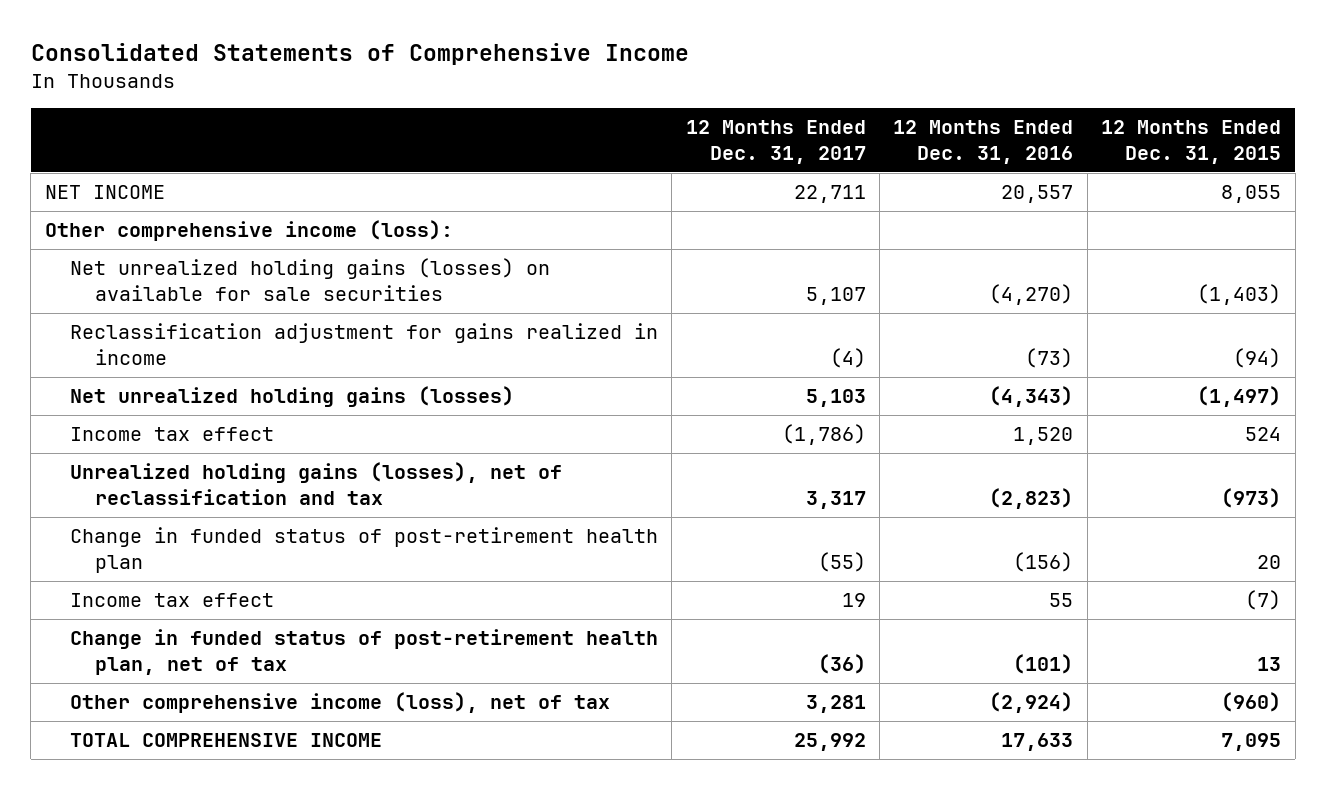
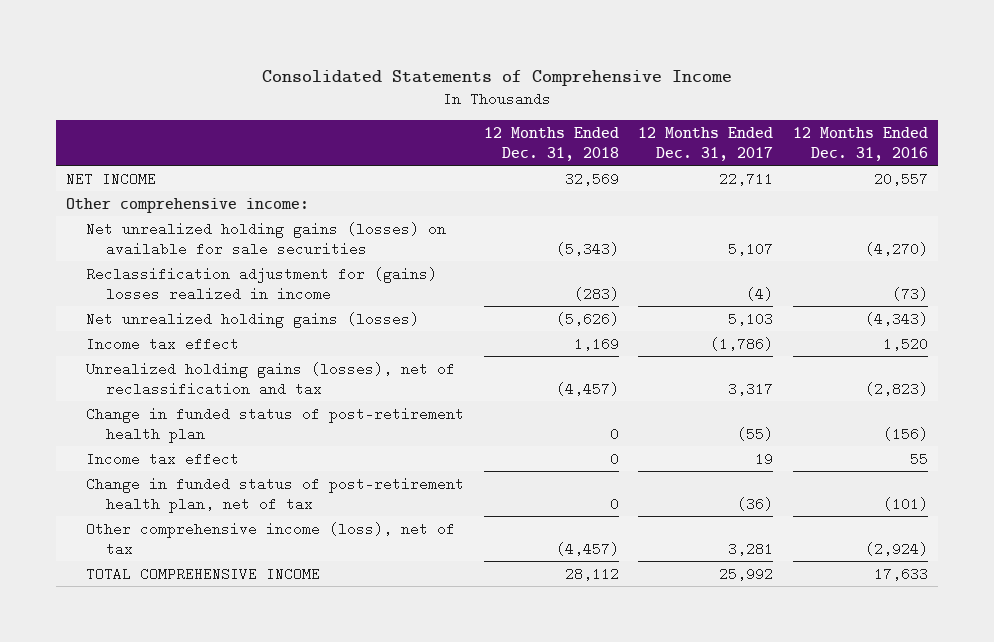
[1101,120,1282,164] 12 Months Ended Dec. 31, 2015 -> none
none -> [483,126,619,161] 12 Months Ended Dec. 31, 2018
[44,220,453,242] Other comprehensive income (loss): -> [65,197,309,213] Other comprehensive income:
[69,323,658,366] Reclassification adjustment for gains realized in income -> [86,266,438,301] Reclassification adjustment for (gains) losses realized in income

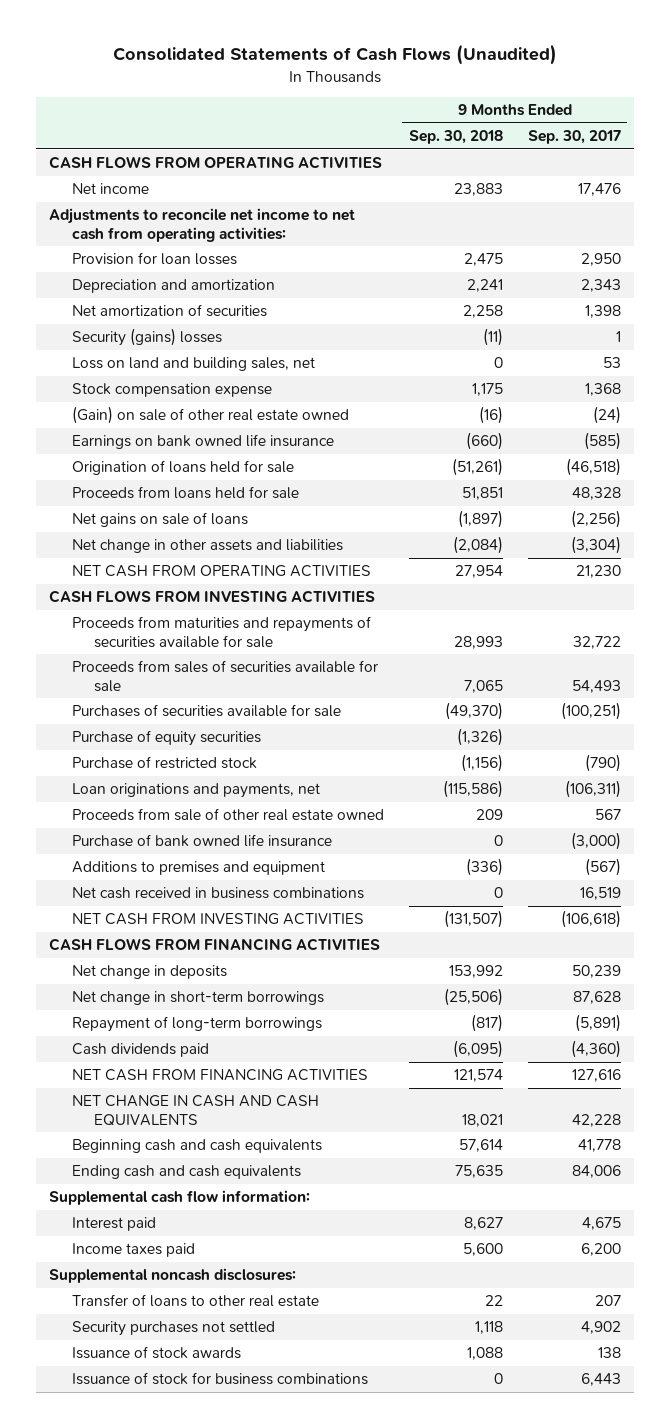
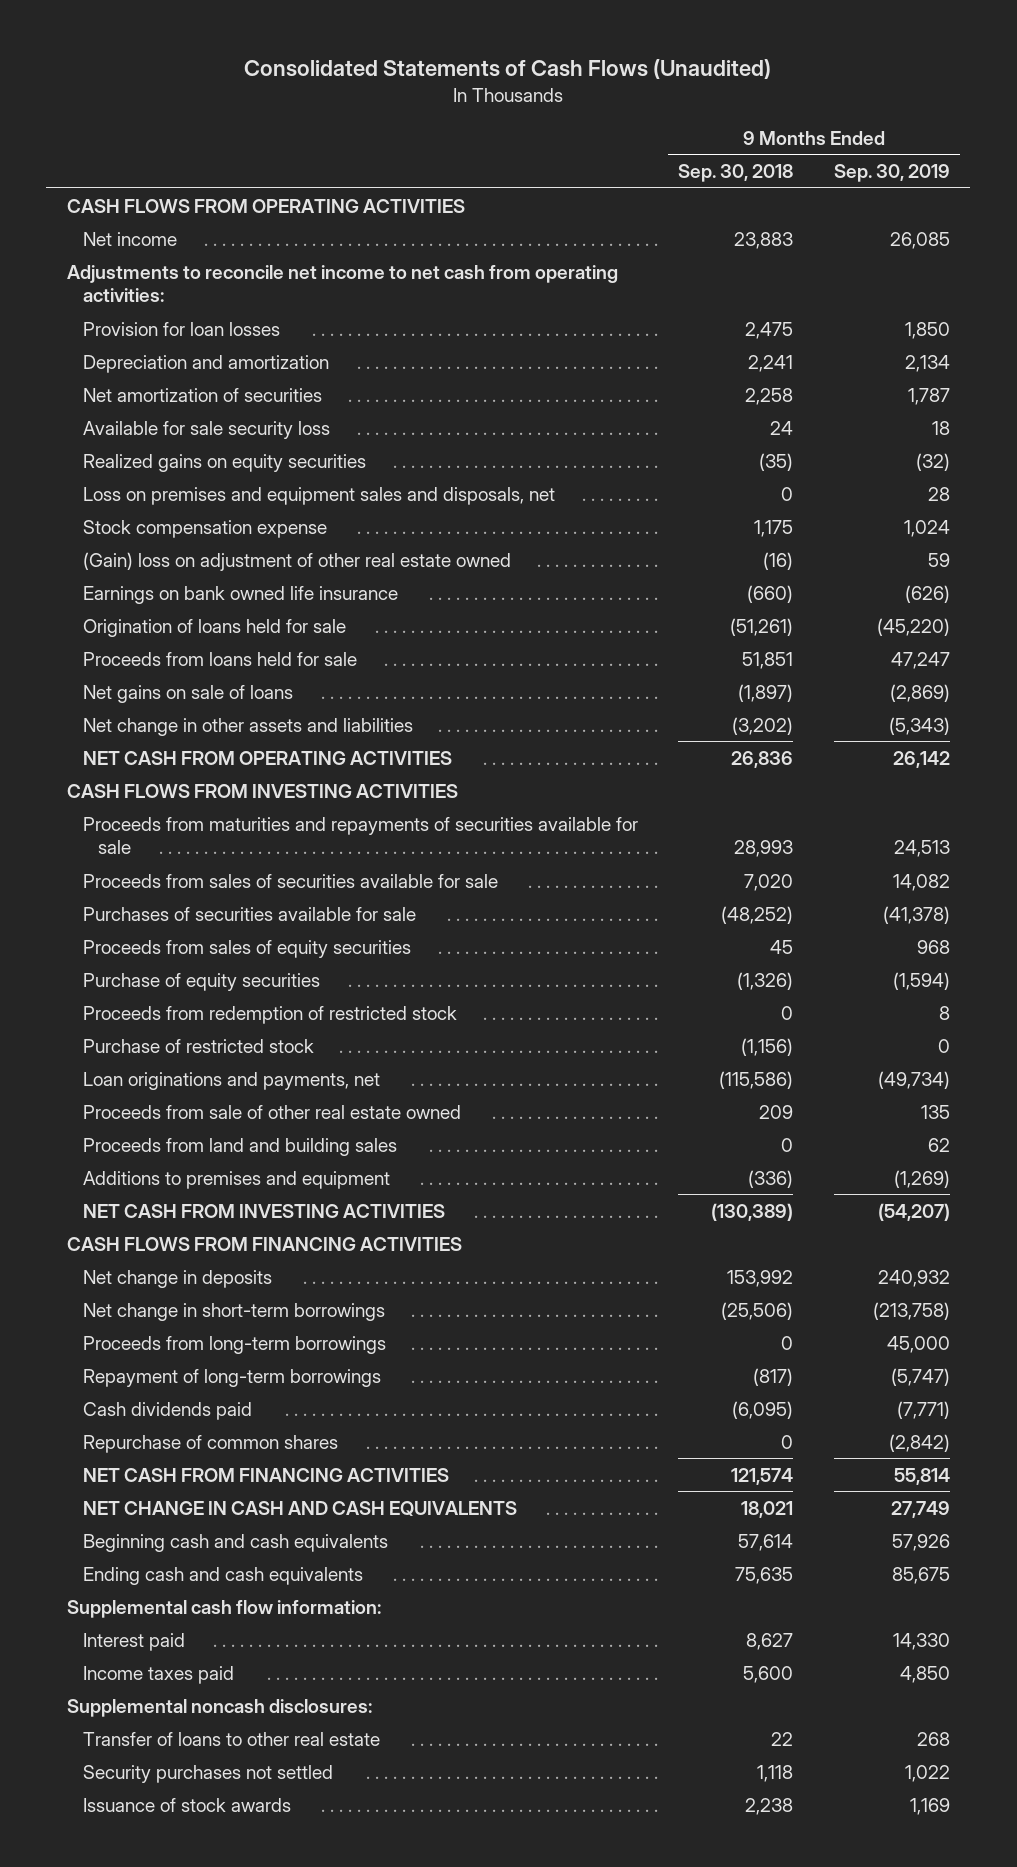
[528,130,622,145] Sep. 30, 2017 -> none
none -> [834,164,951,183] Sep. 30, 2019
[71,328,222,347] Security (gains) losses -> none
none -> [82,420,330,439] Available for sale security loss
none -> [82,453,366,472] Realized gains on equity securities
[71,357,315,372] Loss on land and building sales, net -> [82,486,555,505] Loss on premises and equipment sales and disposals, net
[71,406,349,425] (Gain) on sale of other real estate owned -> [82,551,511,571] (Gain) loss on adjustment of other real estate owned
[452,536,503,555] (2,084) -> [732,716,794,735] (3,202)
[454,565,503,579] 27,954 -> [731,750,794,768] 26,836
[463,679,503,693] 7,065 -> [744,873,794,891] 7,020
[444,702,503,721] (49,370) -> [721,905,794,924] (48,252)
none -> [82,939,411,958] Proceeds from sales of equity securities
none -> [82,1005,457,1024] Proceeds from redemption of restricted stock
[71,834,332,848] Purchase of bank owned life insurance -> none
none -> [82,1137,397,1156] Proceeds from land and building sales
[71,887,364,900] Net cash received in business combinations -> none
[443,910,503,929] (131,507) -> [711,1202,794,1221] (130,389)
none -> [82,1335,386,1354] Proceeds from long-term borrowings
none -> [82,1434,338,1453] Repurchase of common shares
[71,1372,368,1386] Issuance of stock for business combinations -> none
[466,1347,503,1361] 1,088 -> [745,1797,794,1815] 2,238

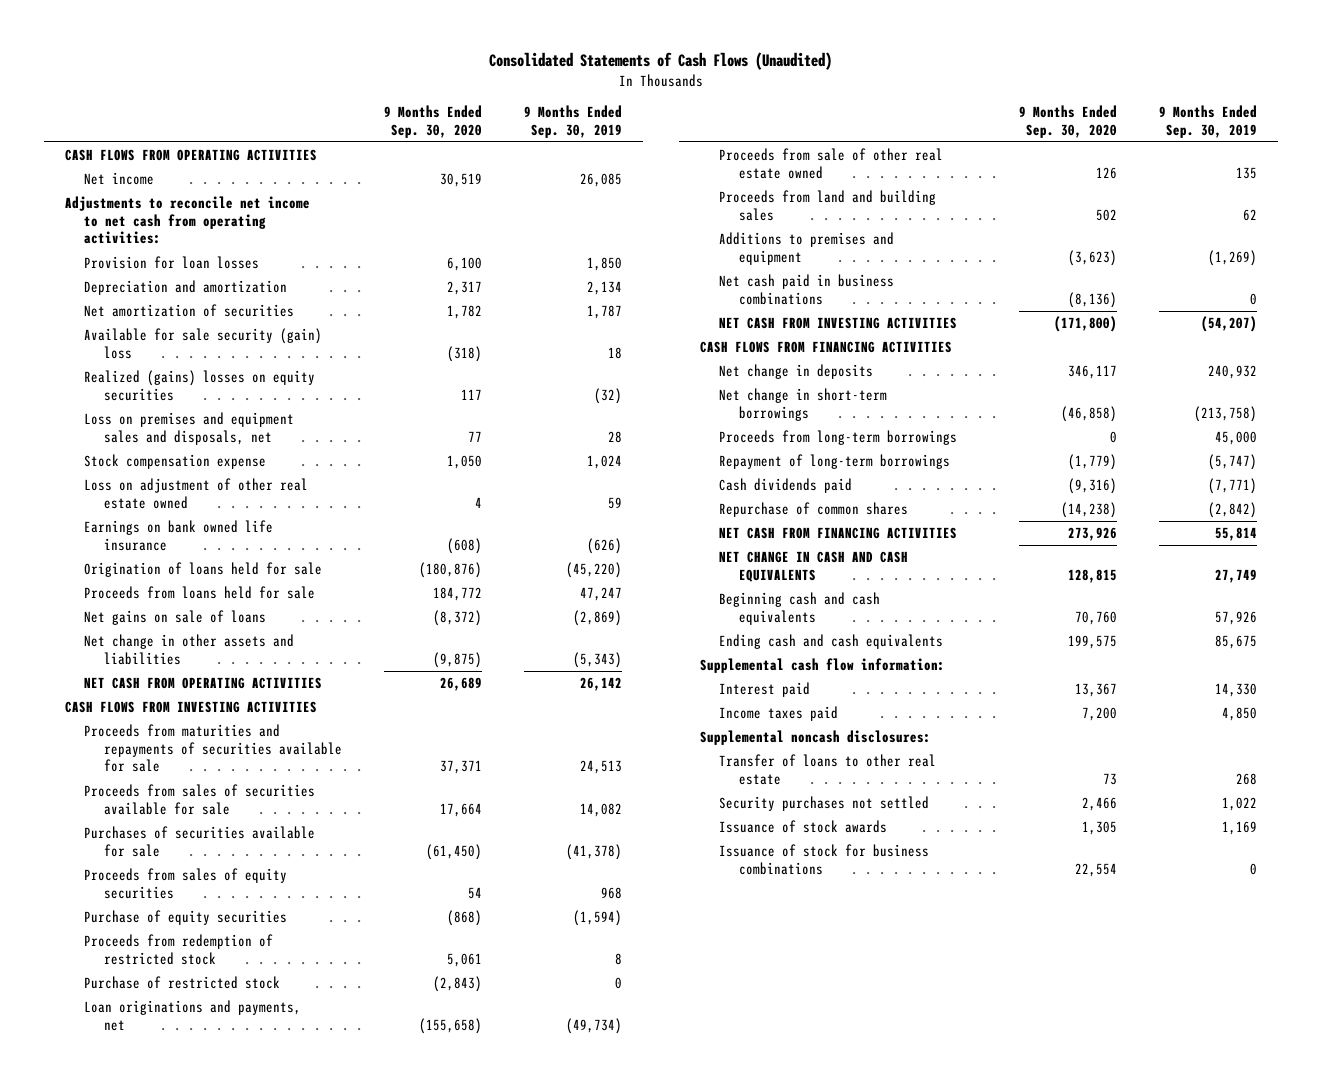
[678,164,794,183] Sep. 30, 2018 -> none
none -> [383,105,482,138] 9 Months Ended Sep. 30, 2020
[82,420,330,439] Available for sale security loss -> [84,328,323,359] Available for sale security (gain) loss
[82,453,366,472] Realized gains on equity securities -> [84,370,316,401] Realized (gains) losses on equity securities
[82,551,511,571] (Gain) loss on adjustment of other real estate owned -> [84,478,309,509] Loss on adjustment of other real estate owned
none -> [719,274,895,305] Net cash paid in business combinations
none -> [719,844,930,875] Issuance of stock for business combinations

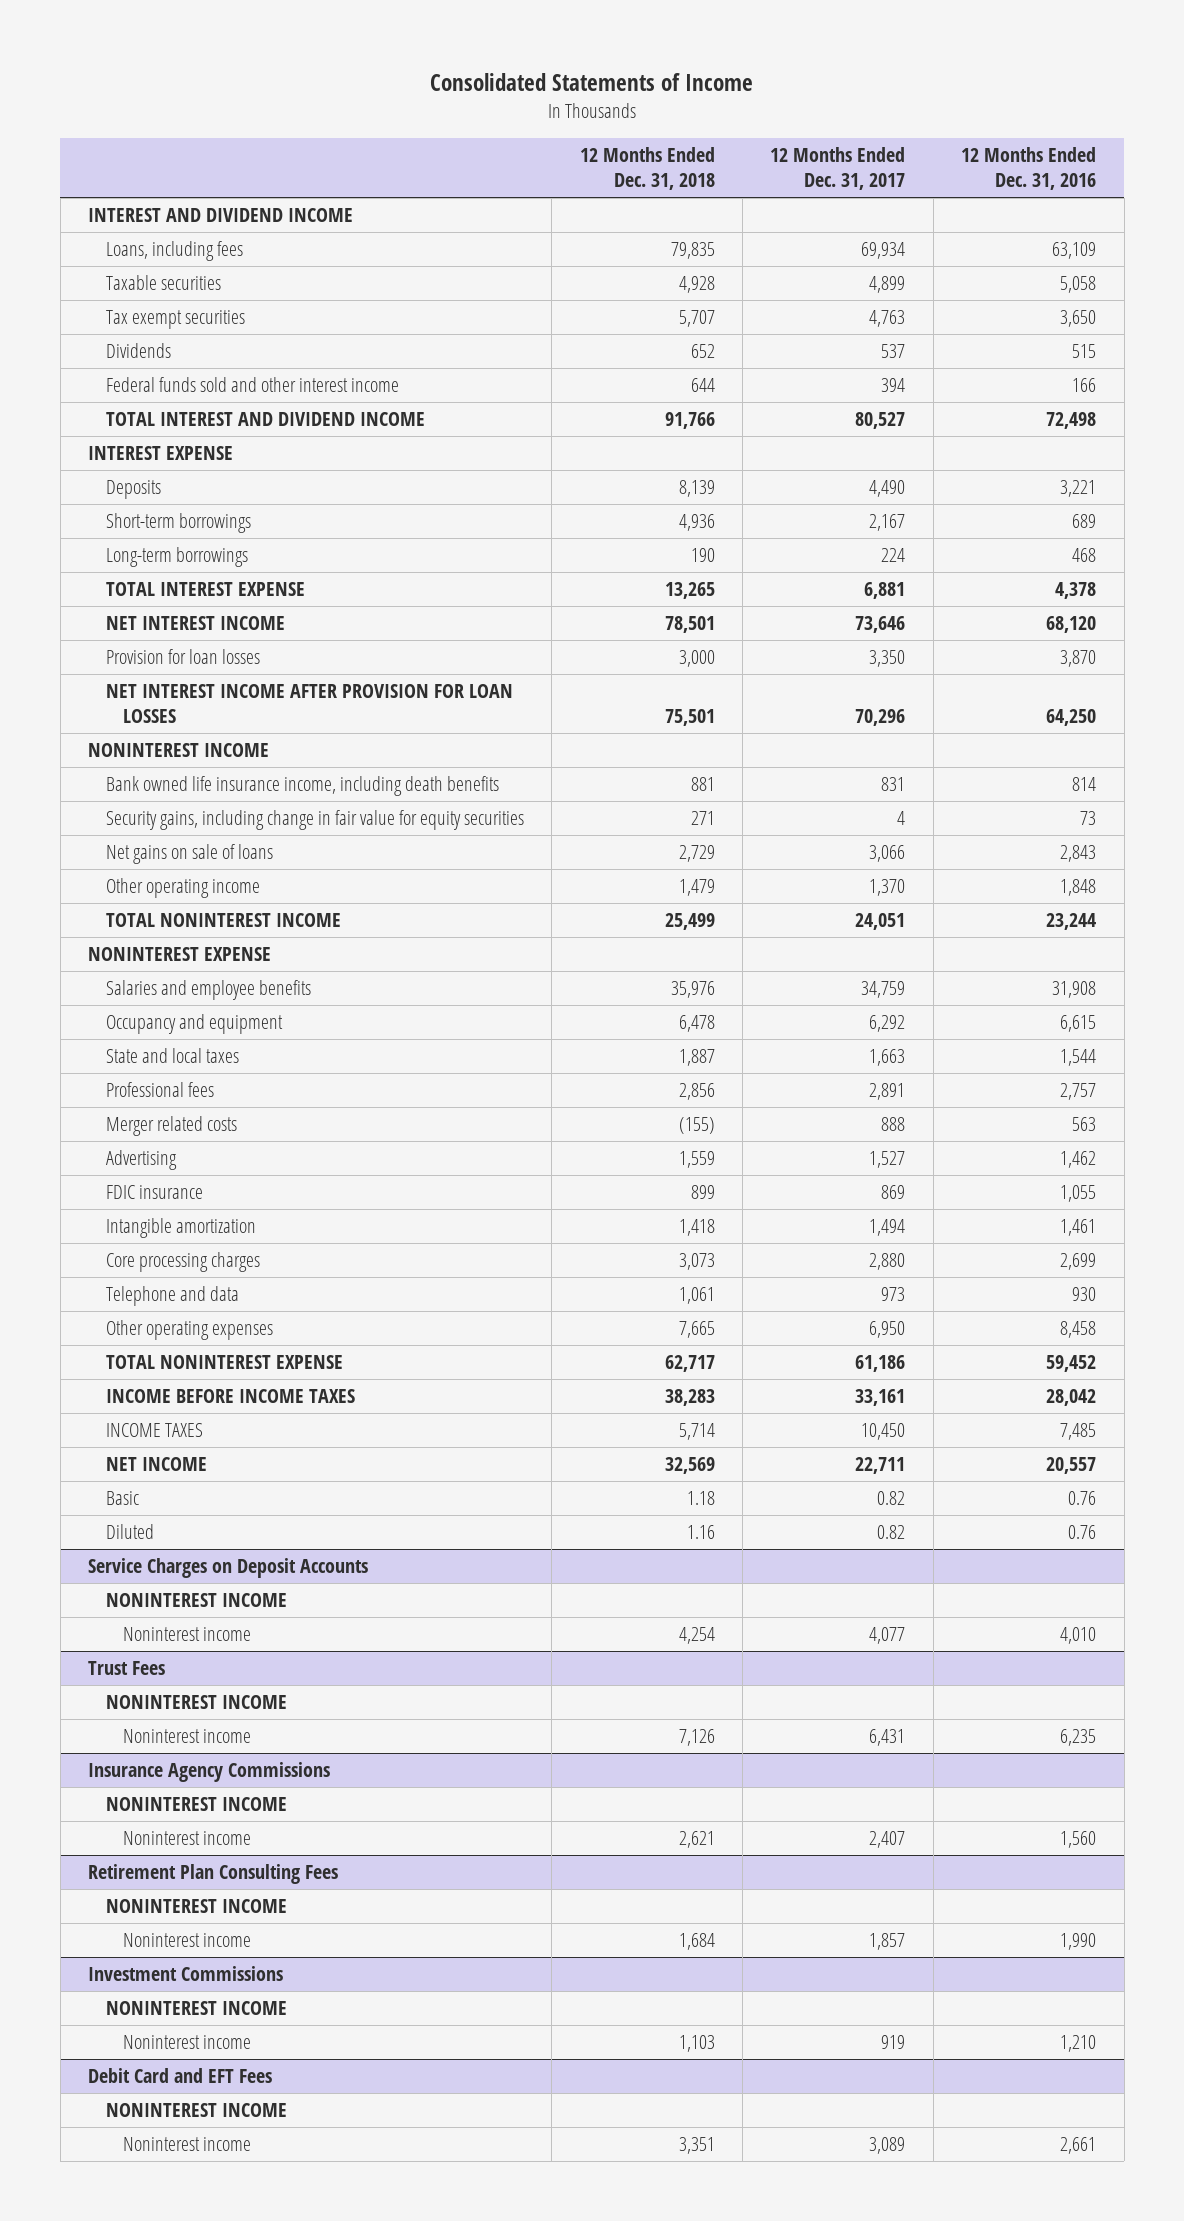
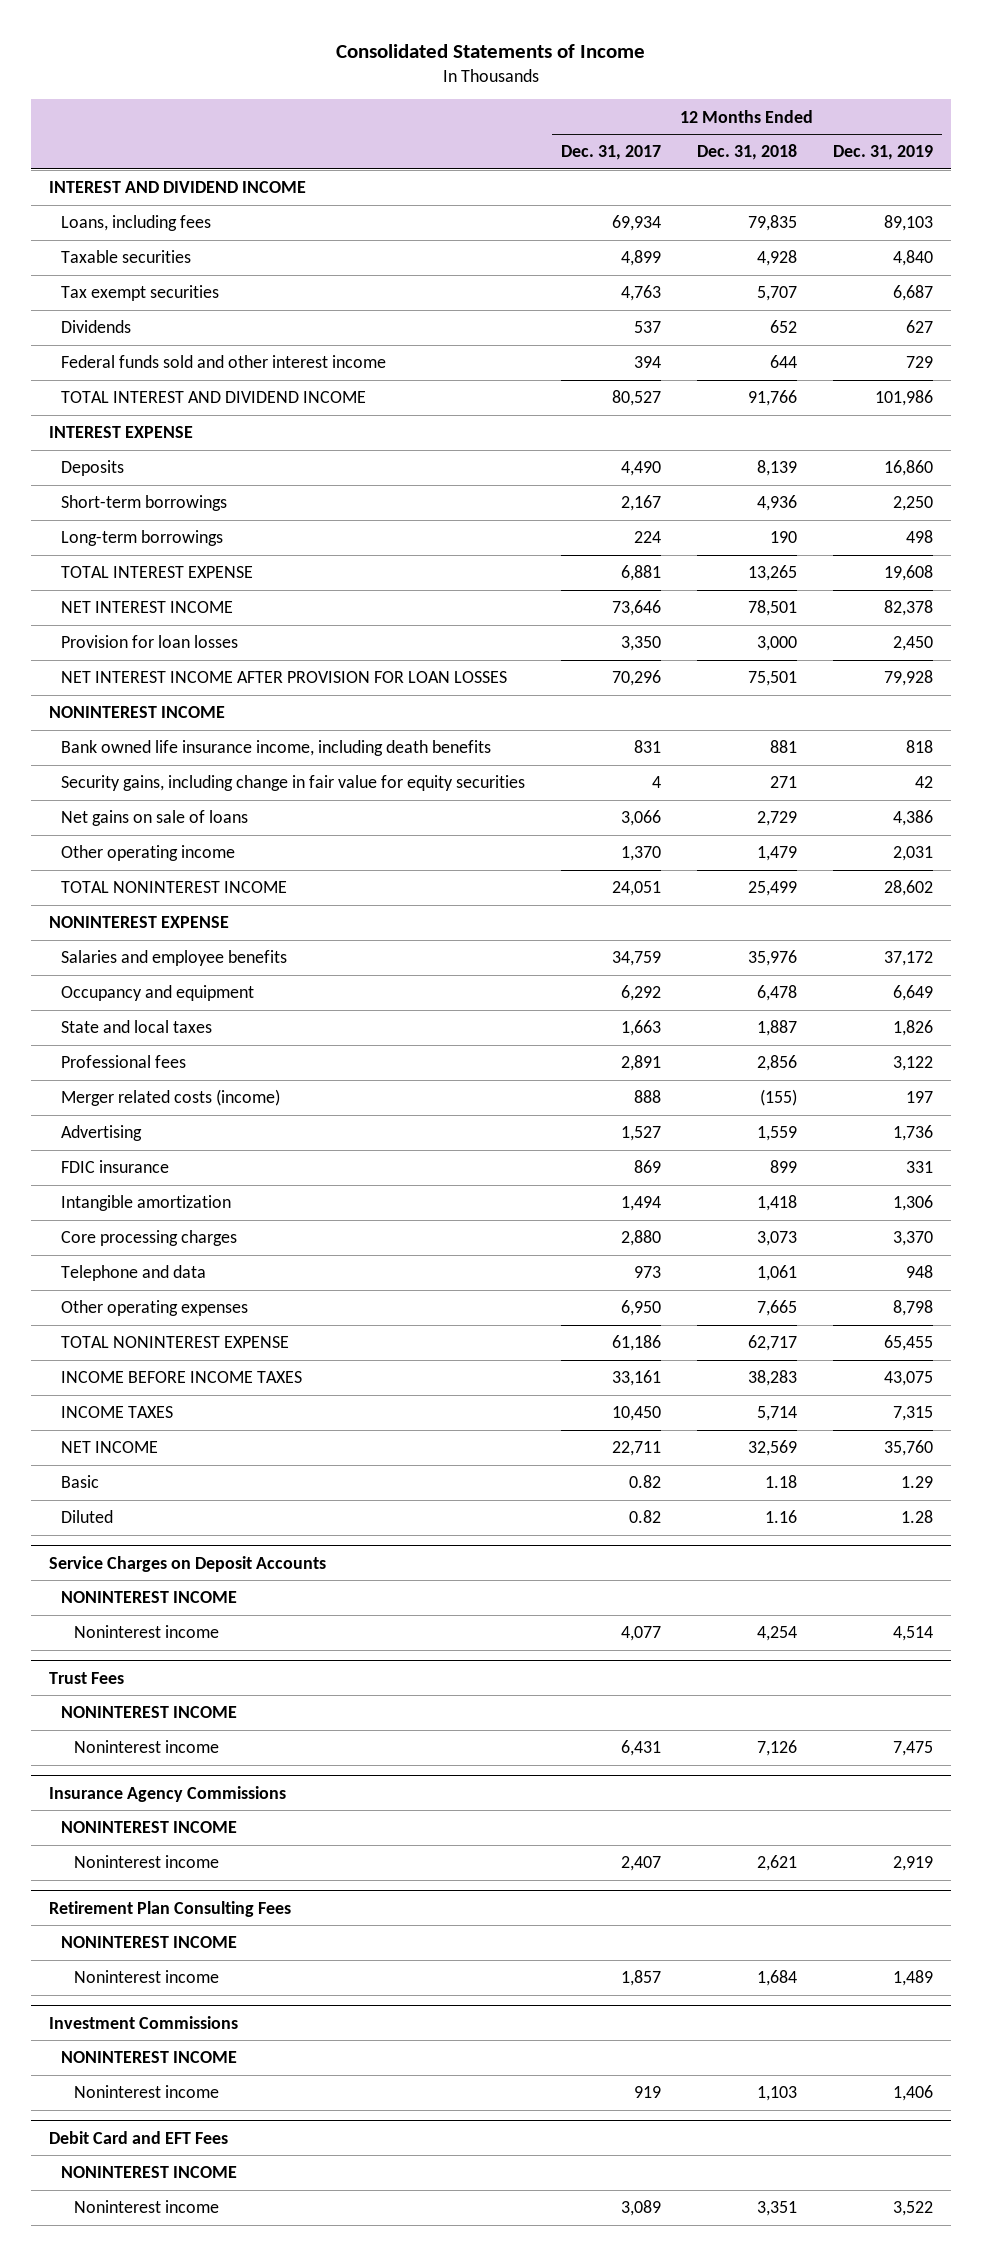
[961,147,1097,191] 12 Months Ended Dec. 31, 2016 -> none
none -> [832,145,933,161] Dec. 31, 2019
[105,1116,237,1137] Merger related costs -> [61,1089,281,1107] Merger related costs (income)

